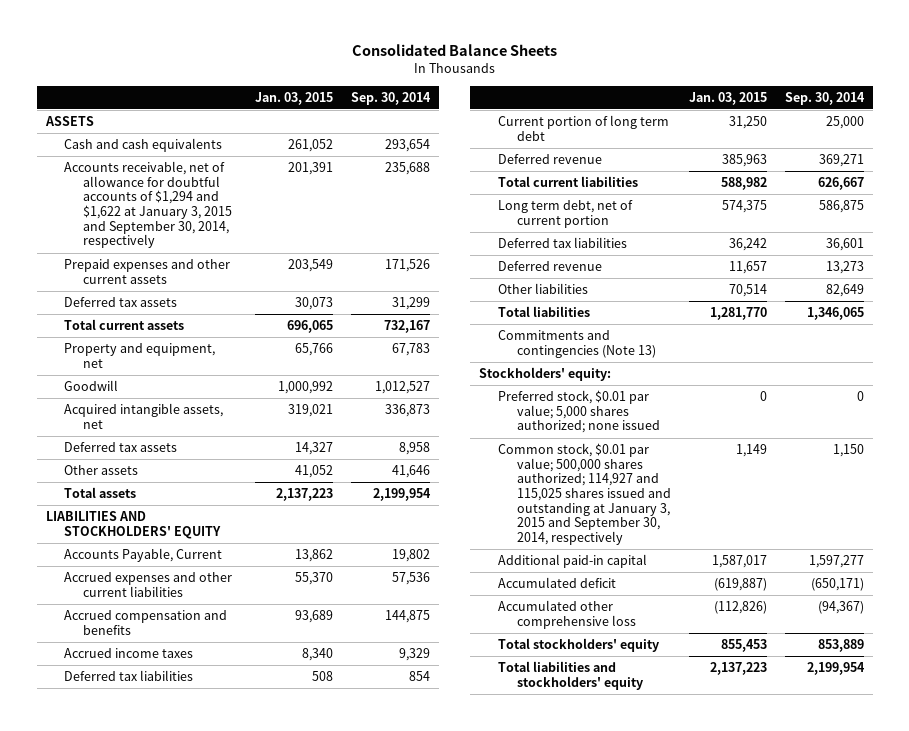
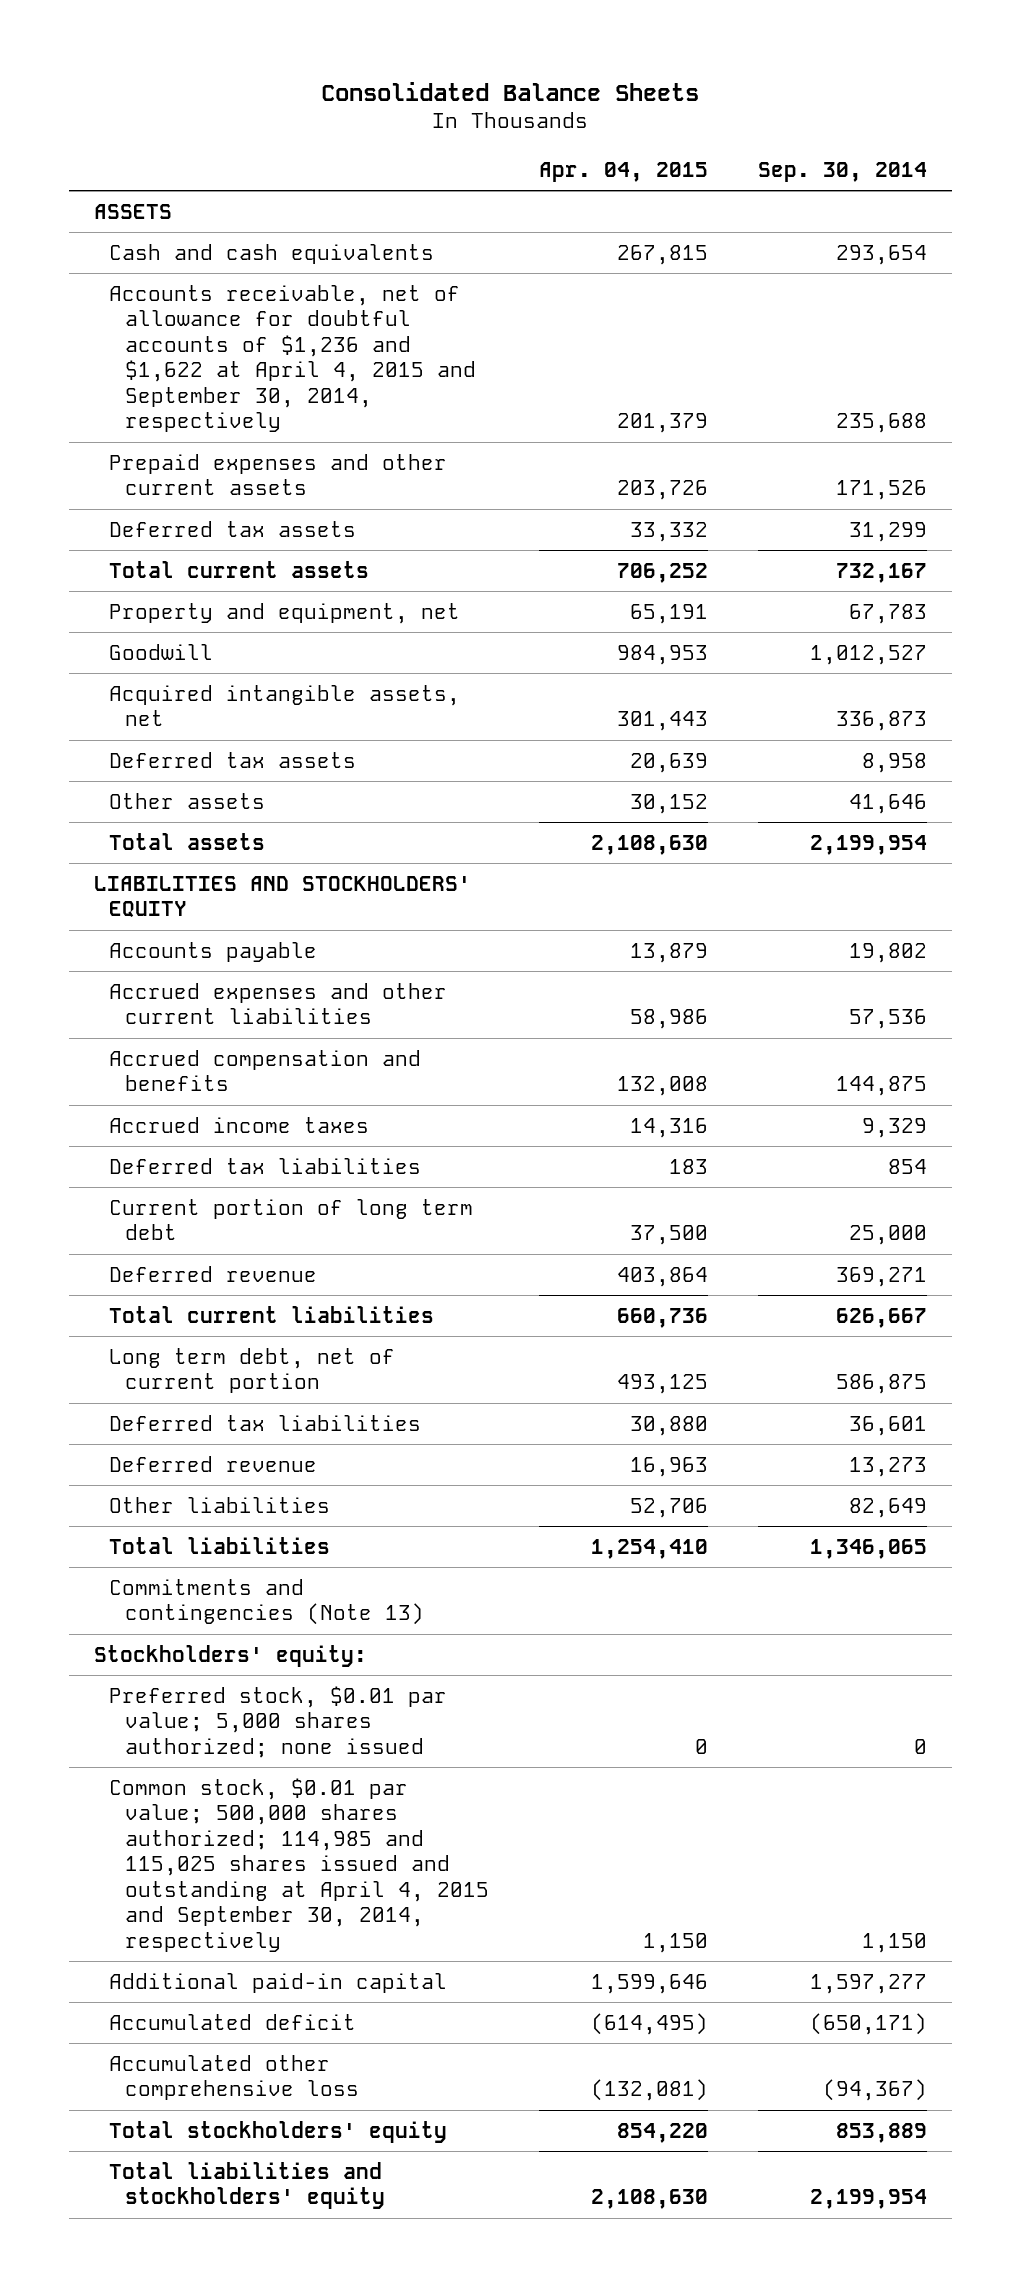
[255,91,334,105] Jan. 03, 2015 -> none
none -> [538,161,708,182] Apr. 04, 2015
[64,161,232,249] Accounts receivable, net of allowance for doubtful accounts of $1,294 and $1,622 at January 3, 2015 and September 30, 2014, respectively -> [109,284,476,433] Accounts receivable, net of allowance for doubtful accounts of $1,236 and $1,622 at April 4, 2015 and September 30, 2014, respectively
[64,548,223,563] Accounts Payable, Current -> [109,941,318,962] Accounts payable
[497,443,671,546] Common stock, $0.01 par value; 500,000 shares authorized; 114,927 and 115,025 shares issued and outstanding at January 3, 2015 and September 30, 2014, respectively -> [109,1777,489,1952] Common stock, $0.01 par value; 500,000 shares authorized; 114,985 and 115,025 shares issued and outstanding at April 4, 2015 and September 30, 2014, respectively

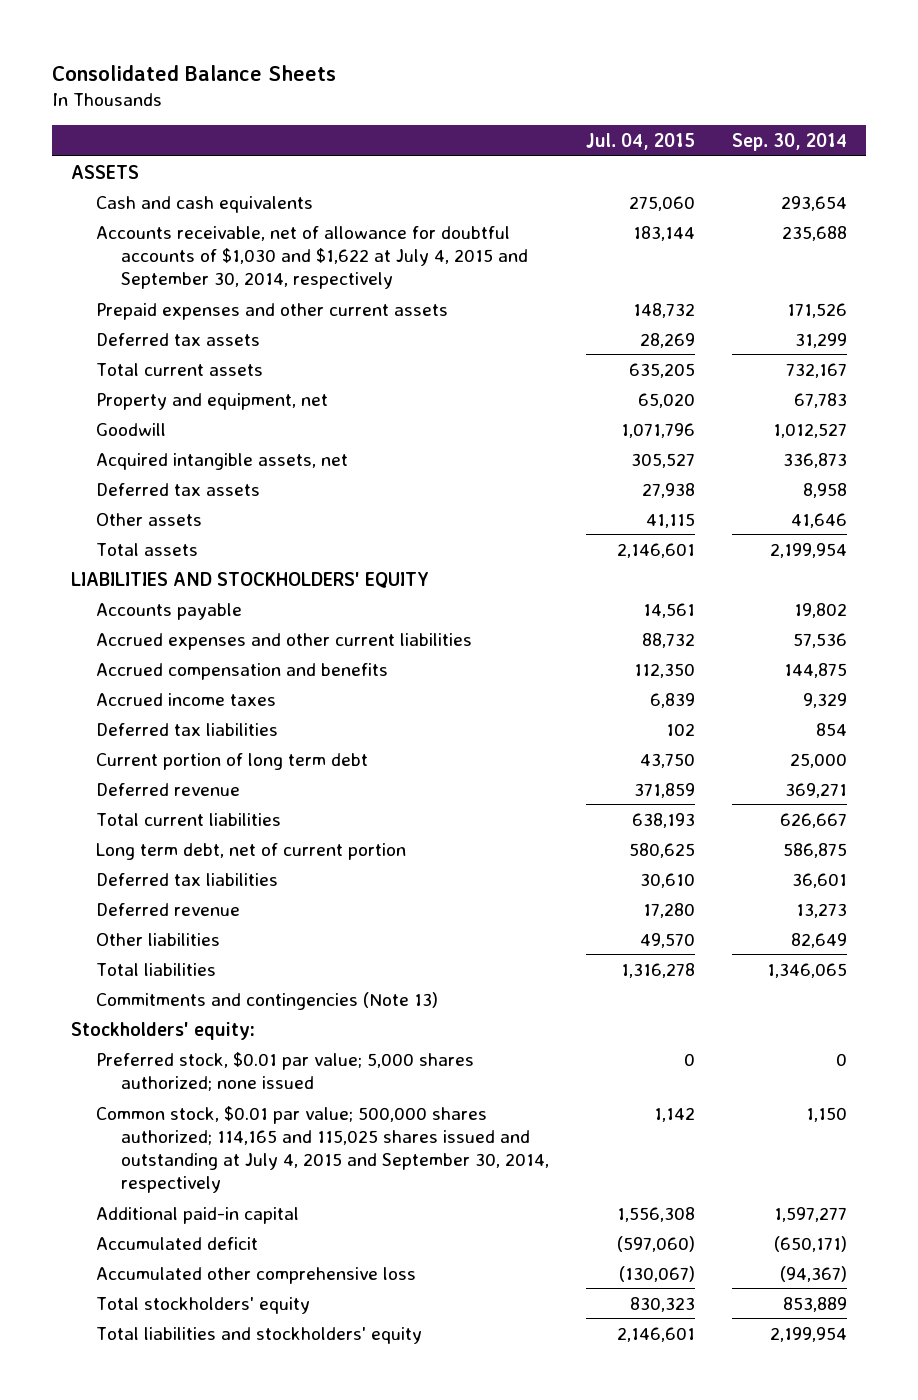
[538,161,708,182] Apr. 04, 2015 -> none
none -> [585,132,695,150] Jul. 04, 2015
[109,284,476,433] Accounts receivable, net of allowance for doubtful accounts of $1,236 and $1,622 at April 4, 2015 and September 30, 2014, respectively -> [95,225,528,290] Accounts receivable, net of allowance for doubtful accounts of $1,030 and $1,622 at July 4, 2015 and September 30, 2014, respectively
[109,1777,489,1952] Common stock, $0.01 par value; 500,000 shares authorized; 114,985 and 115,025 shares issued and outstanding at April 4, 2015 and September 30, 2014, respectively -> [95,1105,549,1194] Common stock, $0.01 par value; 500,000 shares authorized; 114,165 and 115,025 shares issued and outstanding at July 4, 2015 and September 30, 2014, respectively

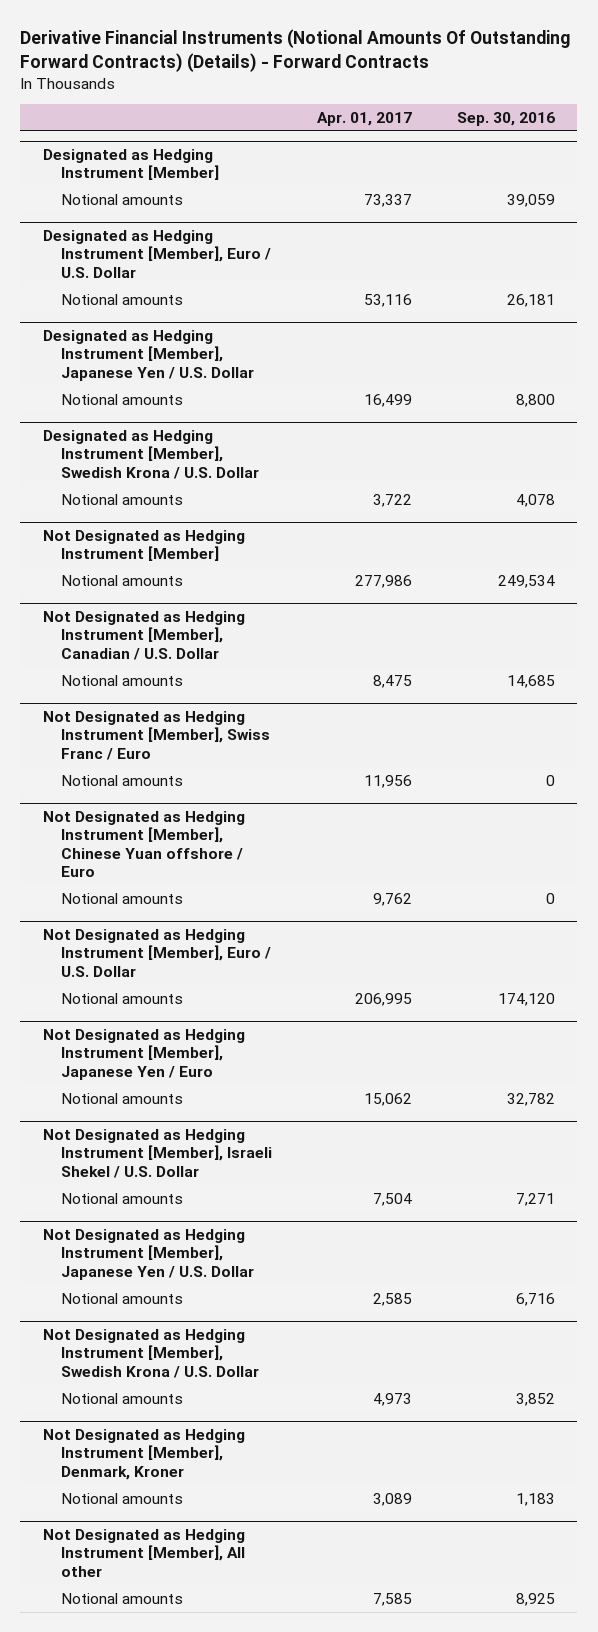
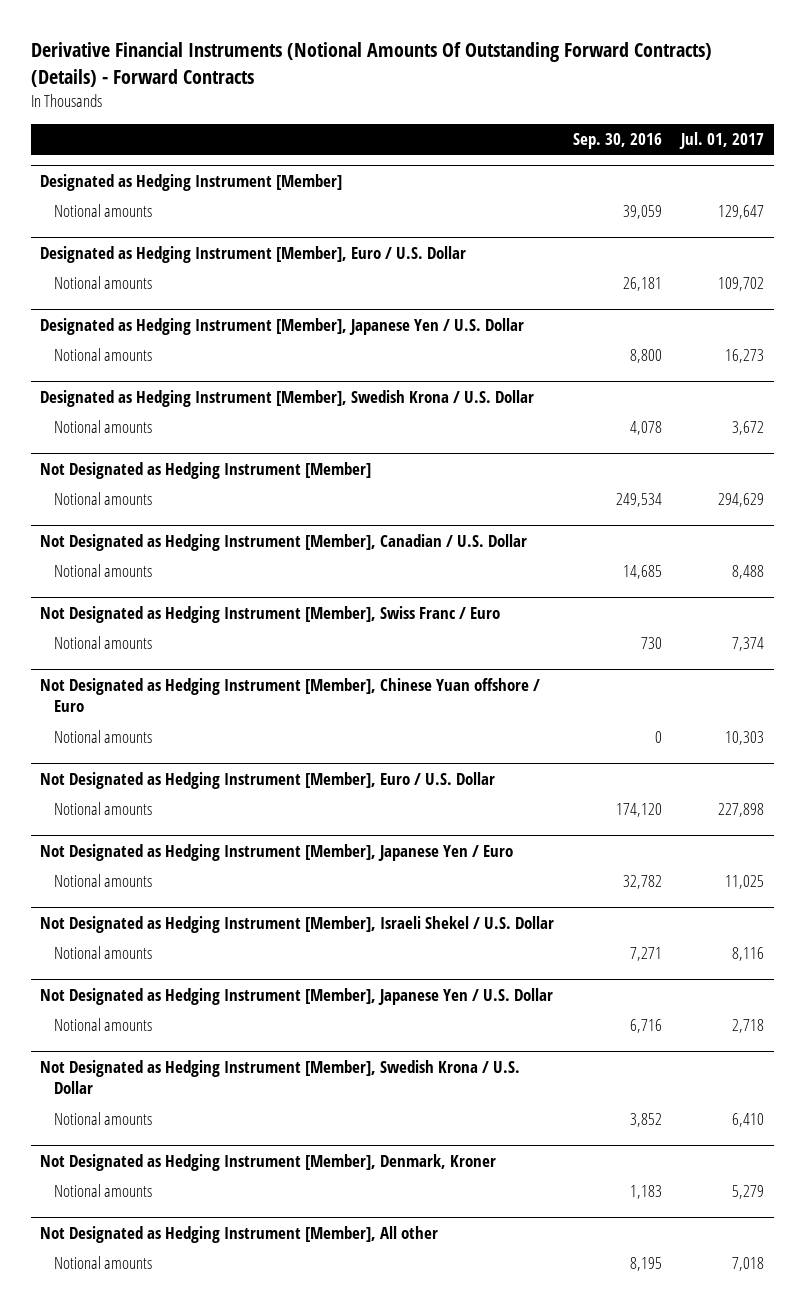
[316,111,412,126] Apr. 01, 2017 -> none
none -> [679,131,765,149] Jul. 01, 2017
[545,774,555,786] 0 -> [641,637,663,650] 730
[515,1592,555,1606] 8,925 -> [630,1257,663,1272] 8,195

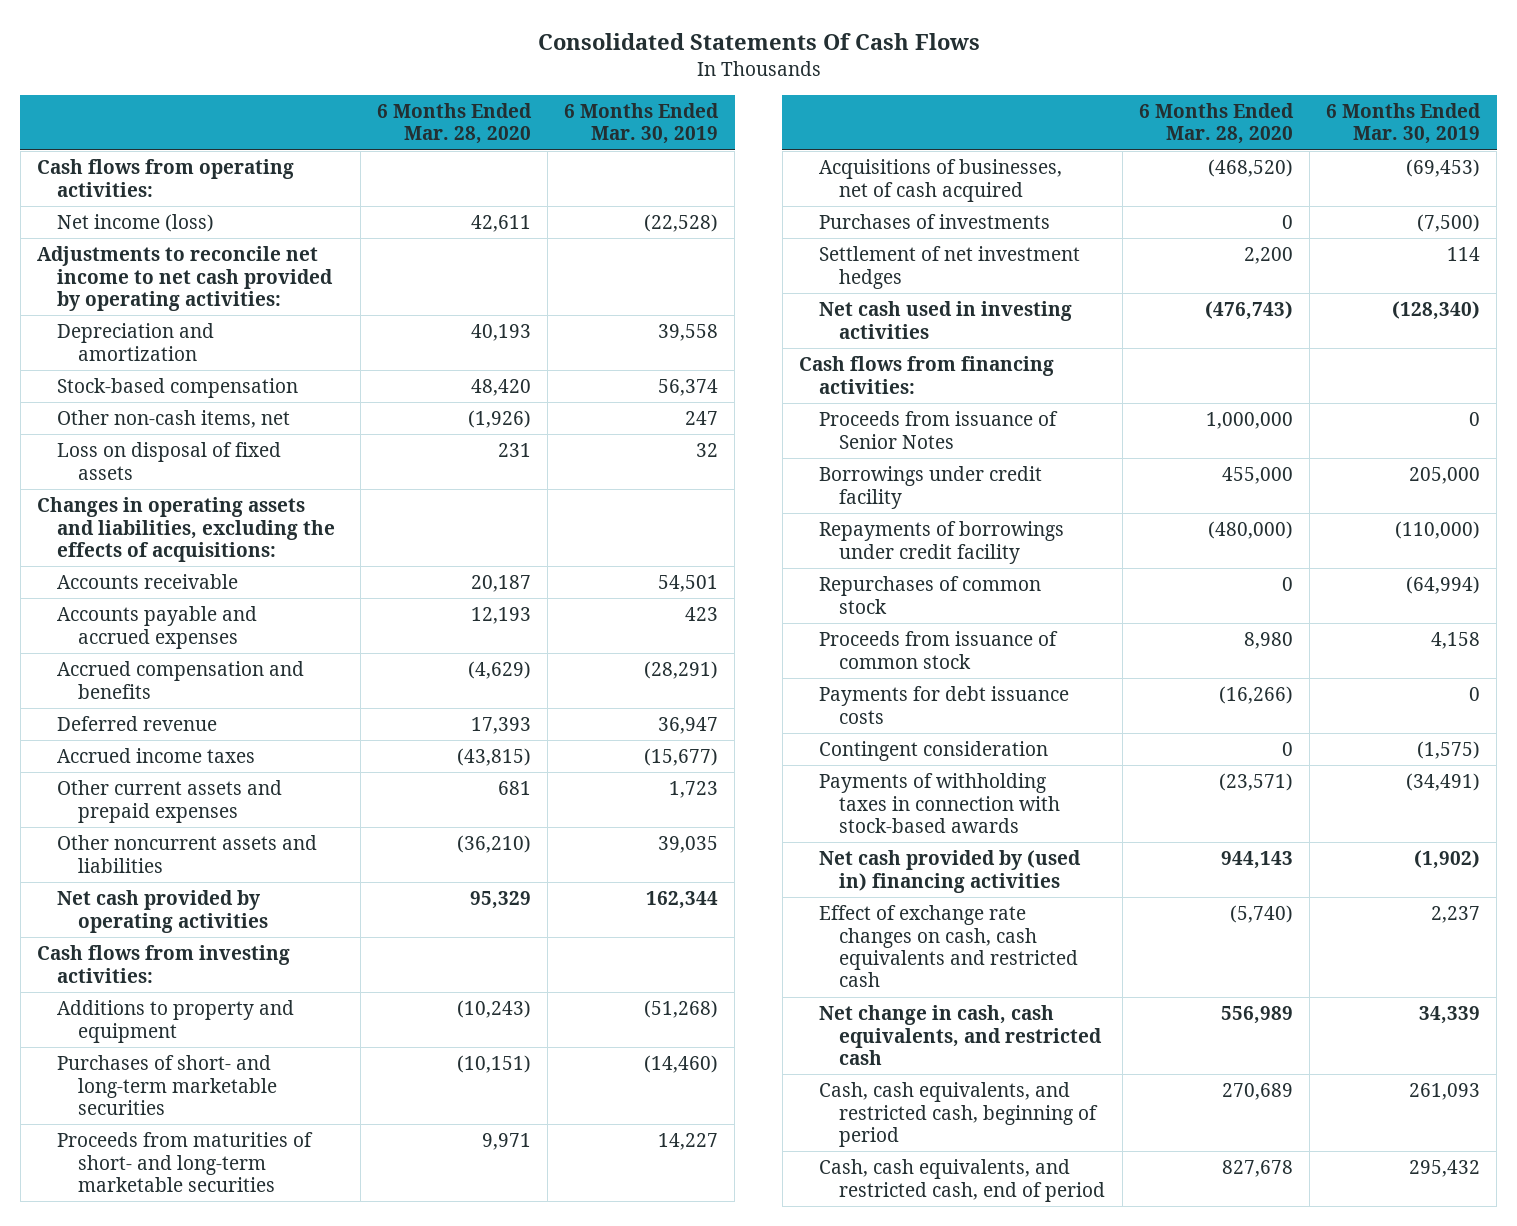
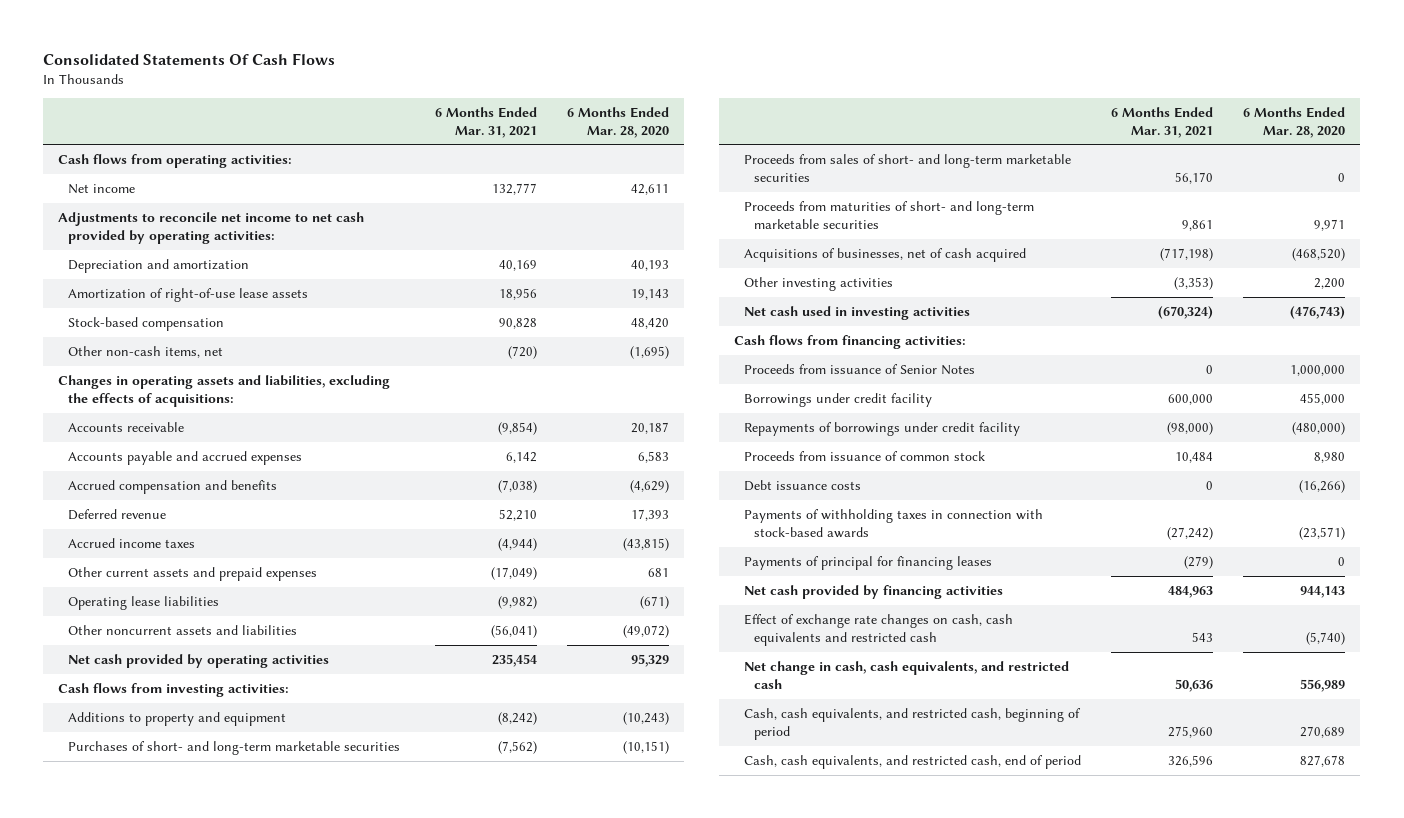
[564,102,720,145] 6 Months Ended Mar. 30, 2019 -> none
none -> [435,106,538,138] 6 Months Ended Mar. 31, 2021
[57,214,215,233] Net income (loss) -> [68,184,136,195] Net income
none -> [68,288,309,303] Amortization of right-of-use lease assets
[57,442,282,480] Loss on disposal of fixed assets -> none
[467,410,531,429] (1,926) -> [630,346,670,360] (1,695)
[470,607,531,625] 12,193 -> [638,451,670,464] 6,583
none -> [68,596,220,611] Operating lease liabilities
[456,835,531,854] (36,210) -> [623,625,670,639] (49,072)
none -> [744,154,1072,182] Proceeds from sales of short- and long-term marketable securities
[819,214,1051,230] Purchases of investments -> none
[819,246,1081,289] Settlement of net investment hedges -> none
none -> [744,277,894,292] Other investing activities
[819,576,1042,614] Repurchases of common stock -> none
[819,741,1049,762] Contingent consideration -> none
[819,686,1070,724] Payments for debt issuance costs -> [744,480,862,492] Debt issuance costs
none -> [744,556,993,571] Payments of principal for financing leases
[819,850,1082,893] Net cash provided by (used in) financing activities -> [744,585,1004,600] Net cash provided by financing activities

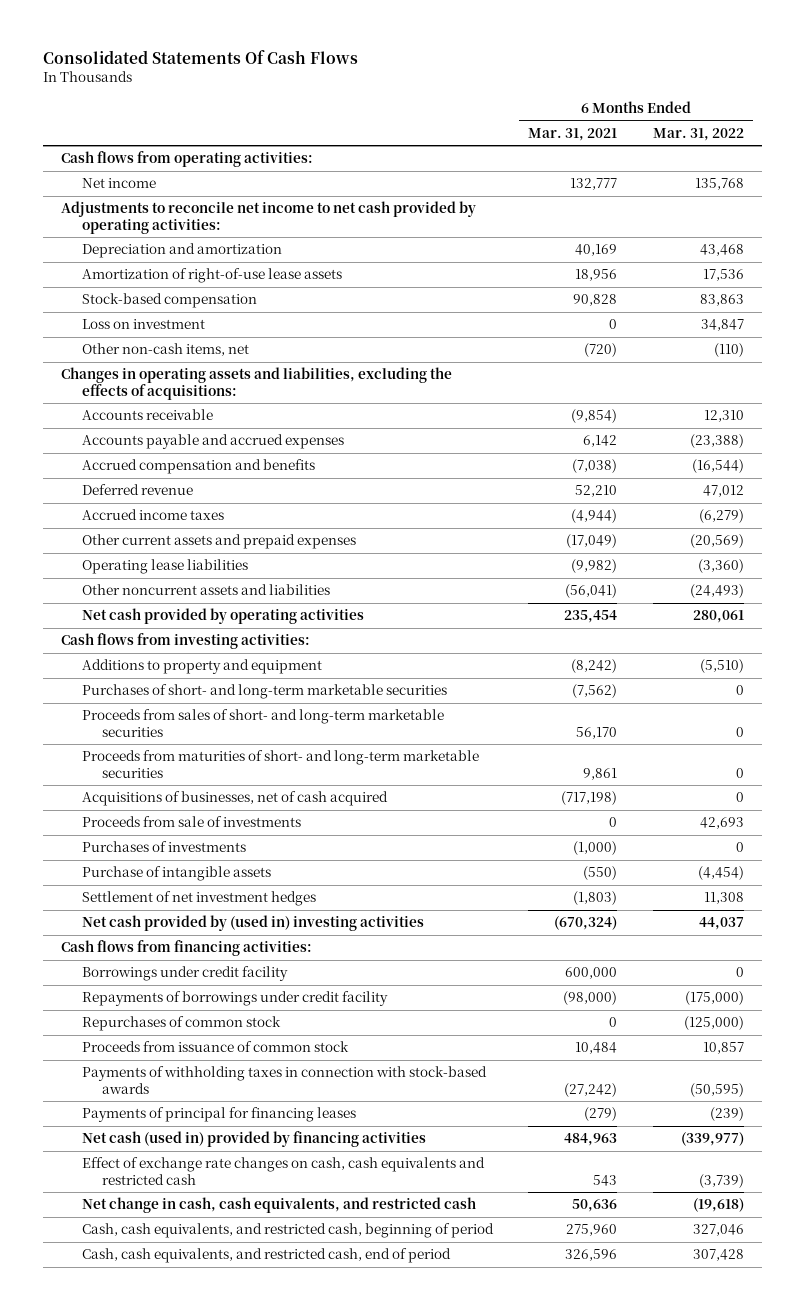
[567,106,670,138] 6 Months Ended Mar. 28, 2020 -> none
none -> [653,127,745,141] Mar. 31, 2022
none -> [81,319,205,330] Loss on investment
[744,277,894,292] Other investing activities -> none
none -> [81,816,301,828] Proceeds from sale of investments
none -> [81,841,246,853] Purchases of investments
none -> [81,866,271,882] Purchase of intangible assets
none -> [81,891,316,907] Settlement of net investment hedges
[744,306,971,321] Net cash used in investing activities -> [81,915,424,932] Net cash provided by (used in) investing activities
[744,364,976,376] Proceeds from issuance of Senior Notes -> none
none -> [81,1016,281,1032] Repurchases of common stock
[744,480,862,492] Debt issuance costs -> none
[744,585,1004,600] Net cash provided by financing activities -> [81,1131,426,1148] Net cash (used in) provided by financing activities

